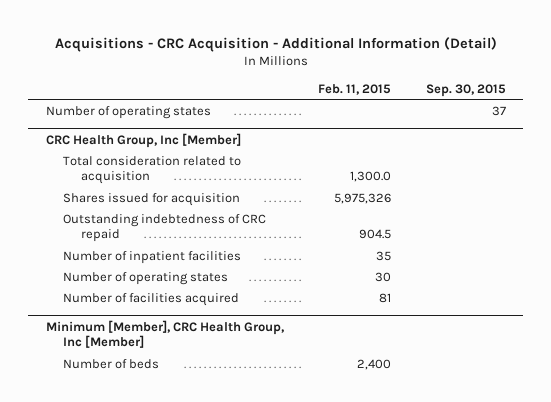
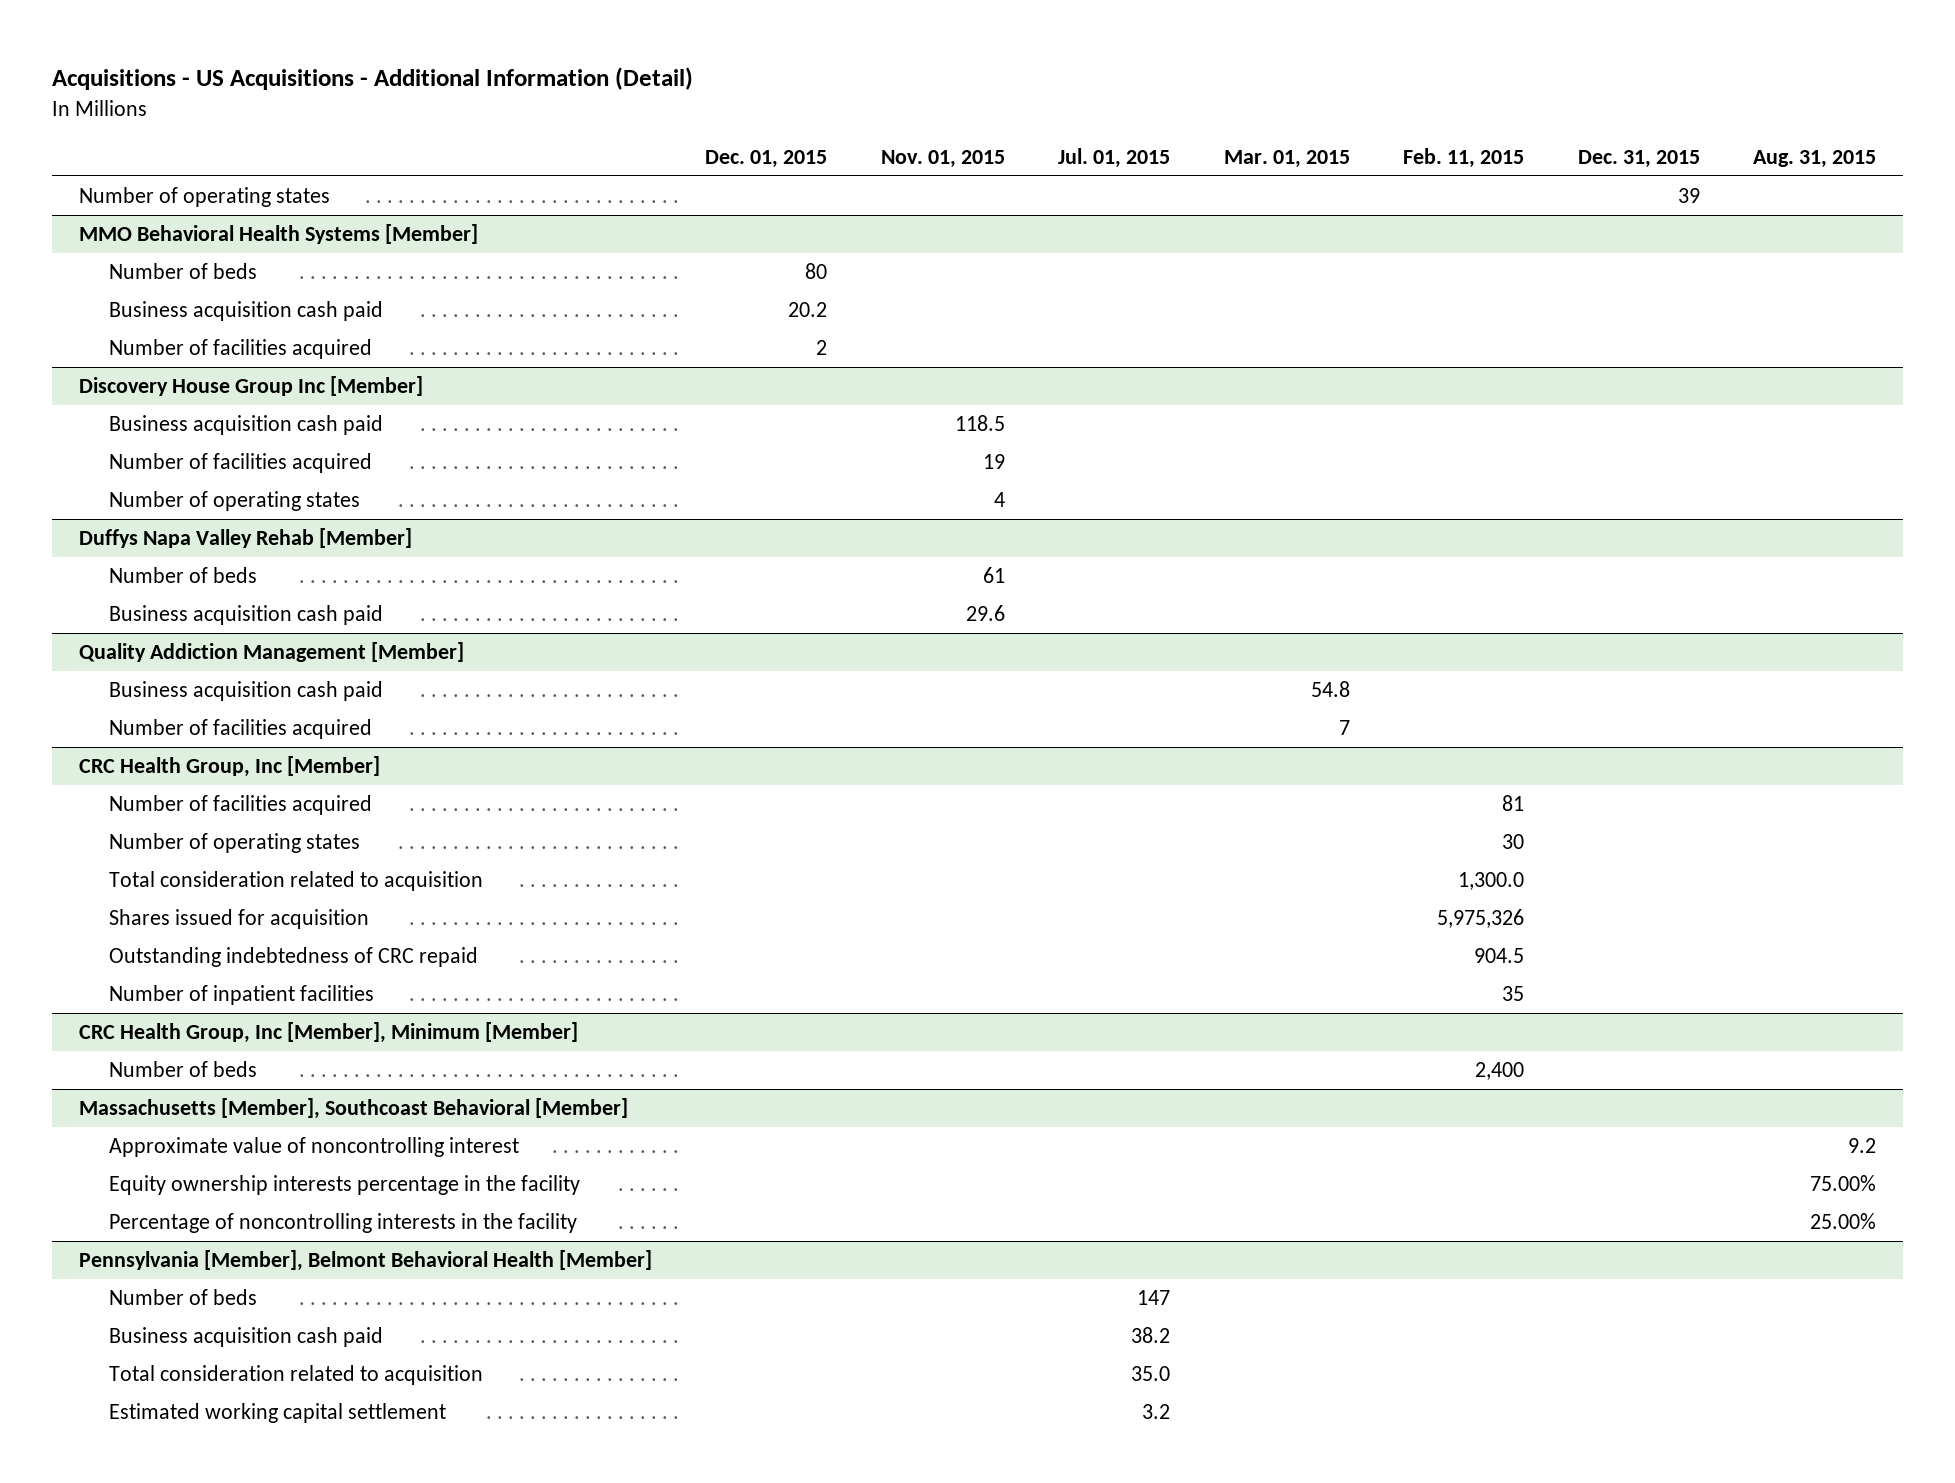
[54,37,497,53] Acquisitions - CRC Acquisition - Additional Information (Detail) -> [52,67,694,91] Acquisitions - US Acquisitions - Additional Information (Detail)
[425,83,506,97] Sep. 30, 2015 -> none
none -> [705,149,828,168] Dec. 01, 2015
none -> [880,149,1005,168] Nov. 01, 2015
none -> [1058,147,1171,168] Jul. 01, 2015
none -> [1223,149,1350,168] Mar. 01, 2015
none -> [1577,149,1700,168] Dec. 31, 2015
none -> [1753,149,1877,168] Aug. 31, 2015
none -> [78,224,478,245] MMO Behavioral Health Systems [Member]
none -> [109,263,258,280] Number of beds
none -> [109,301,384,322] Business acquisition cash paid
none -> [109,339,373,360] Number of facilities acquired
none -> [78,376,423,397] Discovery House Group Inc [Member]
none -> [109,415,384,436] Business acquisition cash paid
none -> [109,453,373,474] Number of facilities acquired
none -> [109,491,361,512] Number of operating states
none -> [78,528,412,549] Duffys Napa Valley Rehab [Member]
none -> [109,567,258,584] Number of beds
none -> [109,605,384,626] Business acquisition cash paid
none -> [78,642,464,663] Quality Addiction Management [Member]
none -> [109,681,384,702] Business acquisition cash paid
none -> [109,719,373,740] Number of facilities acquired
[63,292,240,306] Number of facilities acquired -> [109,795,373,816] Number of facilities acquired
[63,271,229,285] Number of operating states -> [109,833,361,854] Number of operating states
[45,319,284,349] Minimum [Member], CRC Health Group, Inc [Member] -> [78,1022,578,1044] CRC Health Group, Inc [Member], Minimum [Member]
none -> [78,1098,628,1120] Massachusetts [Member], Southcoast Behavioral [Member]
none -> [109,1137,520,1158] Approximate value of noncontrolling interest
none -> [109,1175,581,1196] Equity ownership interests percentage in the facility
none -> [109,1213,578,1234] Percentage of noncontrolling interests in the facility
none -> [78,1250,652,1272] Pennsylvania [Member], Belmont Behavioral Health [Member]
none -> [109,1289,258,1306] Number of beds
none -> [109,1327,384,1348] Business acquisition cash paid
none -> [109,1365,484,1386] Total consideration related to acquisition
none -> [109,1403,447,1424] Estimated working capital settlement

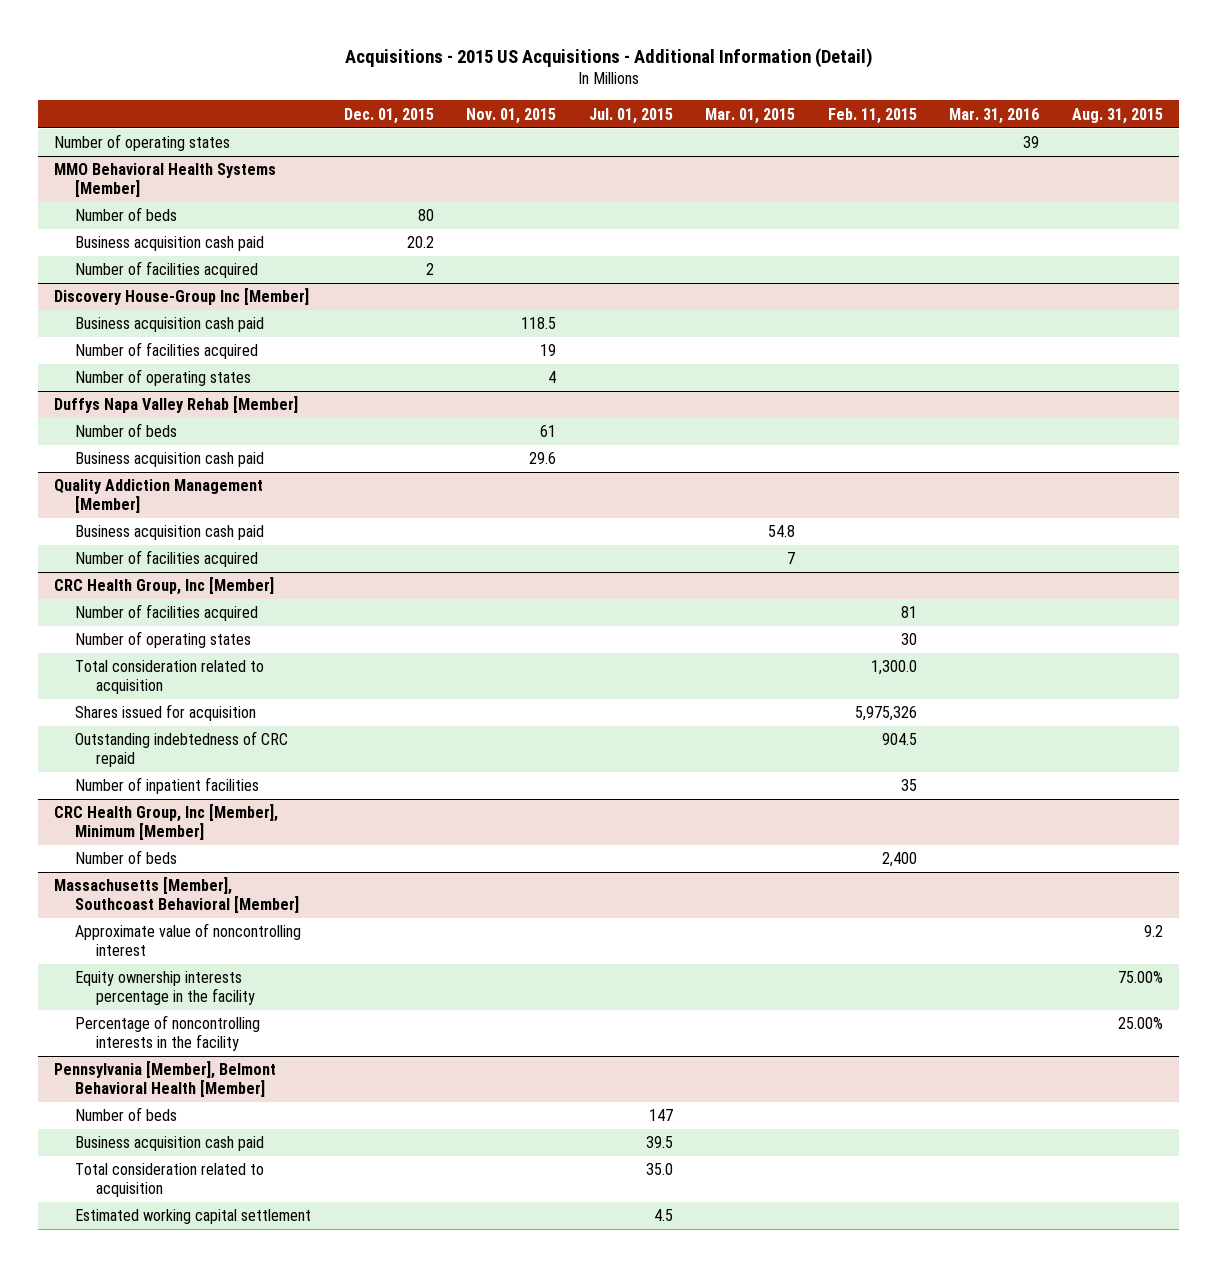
[52,67,694,91] Acquisitions - US Acquisitions - Additional Information (Detail) -> [344,47,873,68] Acquisitions - 2015 US Acquisitions - Additional Information (Detail)
[1577,149,1700,168] Dec. 31, 2015 -> none
none -> [949,107,1040,124] Mar. 31, 2016
[78,376,423,397] Discovery House Group Inc [Member] -> [54,288,310,306] Discovery House-Group Inc [Member]
[1131,1327,1171,1344] 38.2 -> [645,1136,673,1149] 39.5
[1142,1404,1171,1420] 3.2 -> [653,1209,673,1222] 4.5

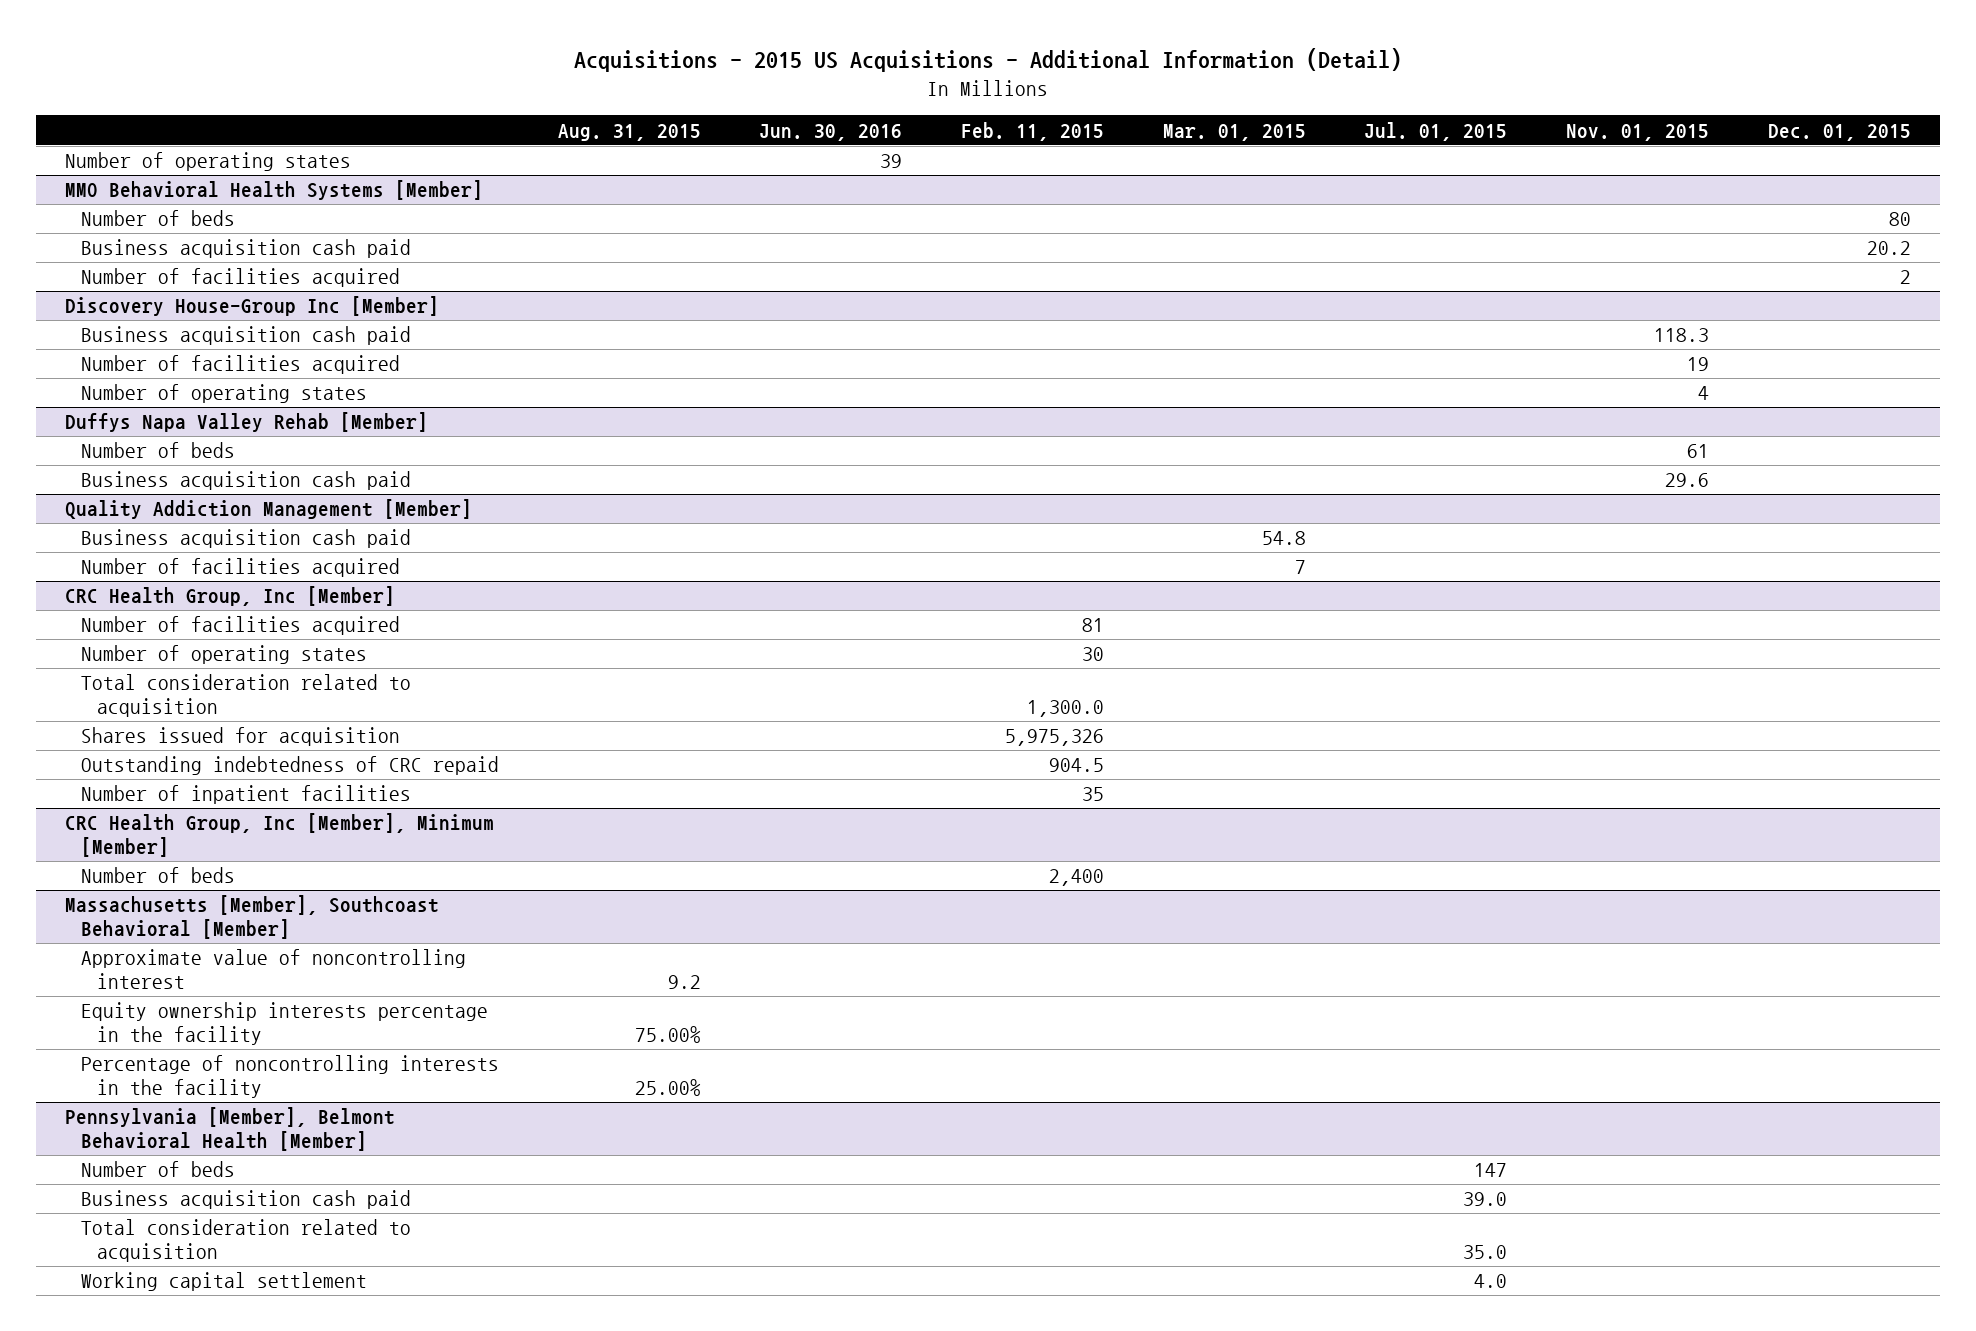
[949,107,1040,124] Mar. 31, 2016 -> none
none -> [759,123,903,141] Jun. 30, 2016
[521,317,557,330] 118.5 -> [1653,328,1709,343] 118.3
[645,1136,673,1149] 39.5 -> [1463,1192,1508,1207] 39.0
[75,1209,312,1225] Estimated working capital settlement -> [81,1272,368,1292] Working capital settlement
[653,1209,673,1222] 4.5 -> [1474,1274,1508,1289] 4.0

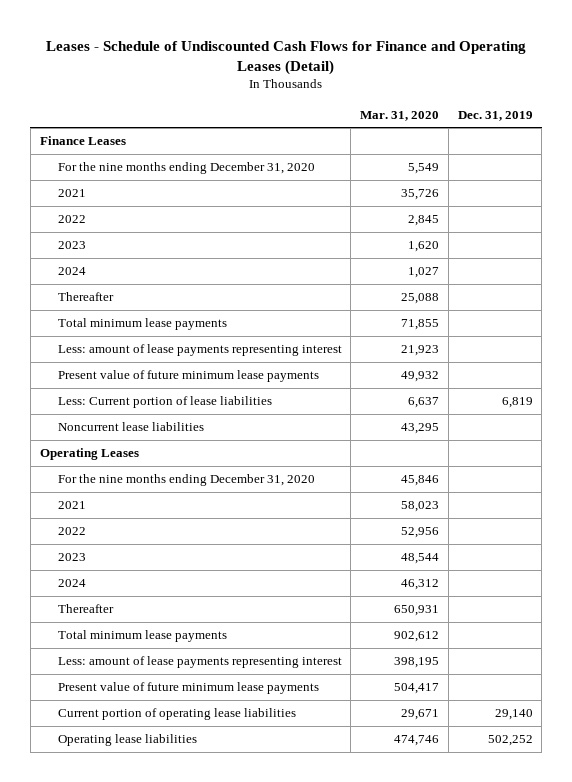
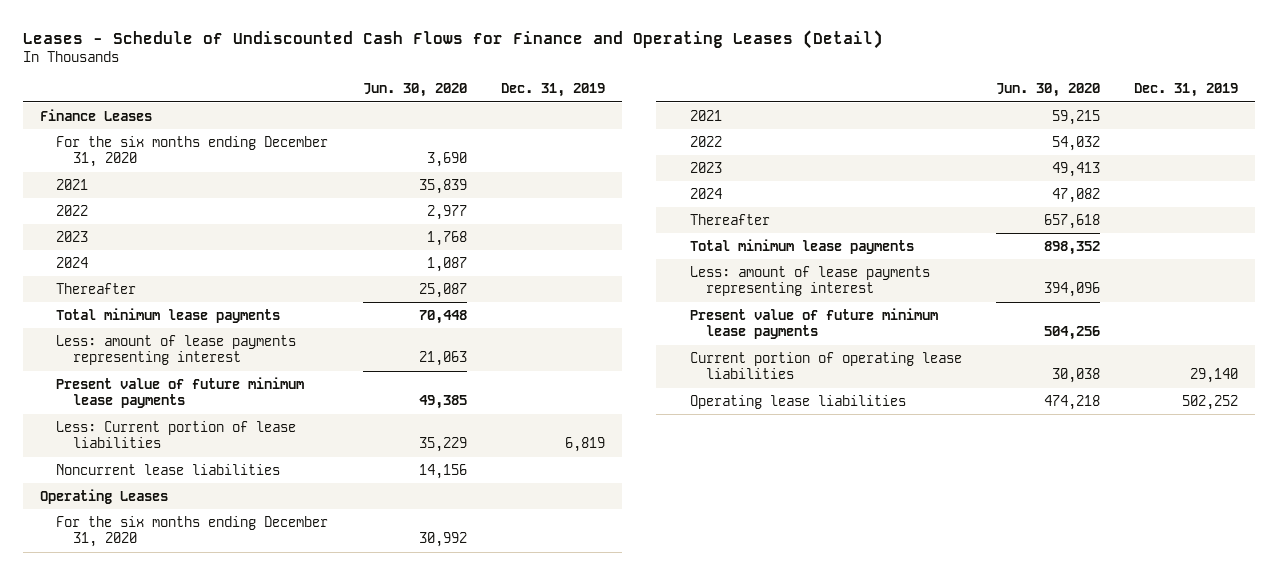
[360,110,440,121] Mar. 31, 2020 -> none
none -> [362,83,467,98] Jun. 30, 2020
[57,162,315,175] For the nine months ending December 31, 2020 -> [56,135,329,168] For the six months ending December 31, 2020
[57,474,315,487] For the nine months ending December 31, 2020 -> [56,515,329,548] For the six months ending December 31, 2020

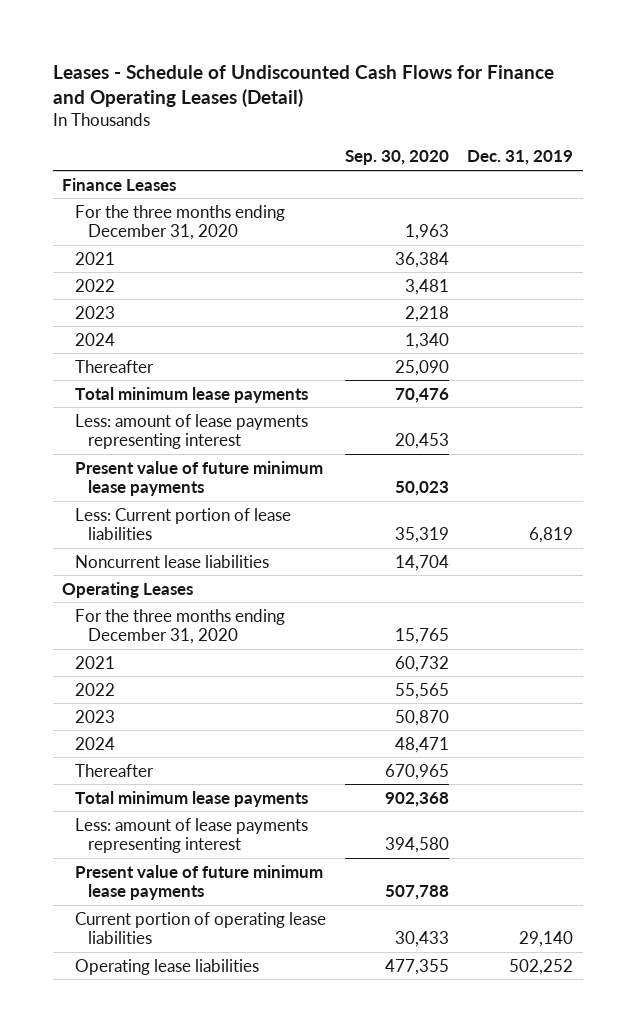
[362,83,467,98] Jun. 30, 2020 -> none
none -> [344,150,449,166] Sep. 30, 2020
[56,135,329,168] For the six months ending December 31, 2020 -> [75,204,286,241] For the three months ending December 31, 2020
[56,515,329,548] For the six months ending December 31, 2020 -> [75,608,286,645] For the three months ending December 31, 2020

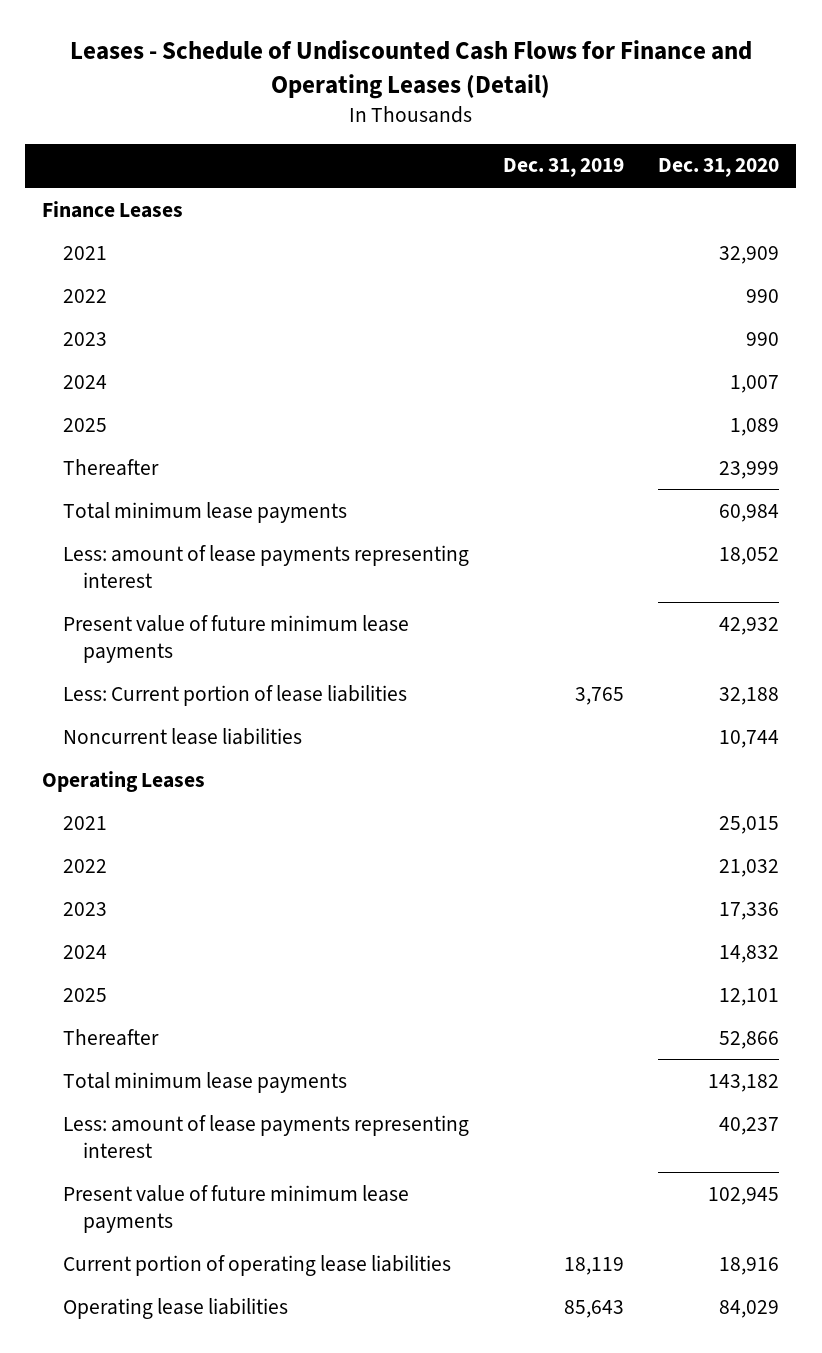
[344,150,449,166] Sep. 30, 2020 -> none
none -> [658,158,780,178] Dec. 31, 2020
[75,204,286,241] For the three months ending December 31, 2020 -> none
none -> [62,417,107,432] 2025
[529,527,574,544] 6,819 -> [574,686,624,705] 3,765
[75,608,286,645] For the three months ending December 31, 2020 -> none
none -> [62,987,107,1002] 2025
[519,931,574,948] 29,140 -> [563,1256,624,1275] 18,119
[509,958,574,975] 502,252 -> [563,1299,624,1318] 85,643

